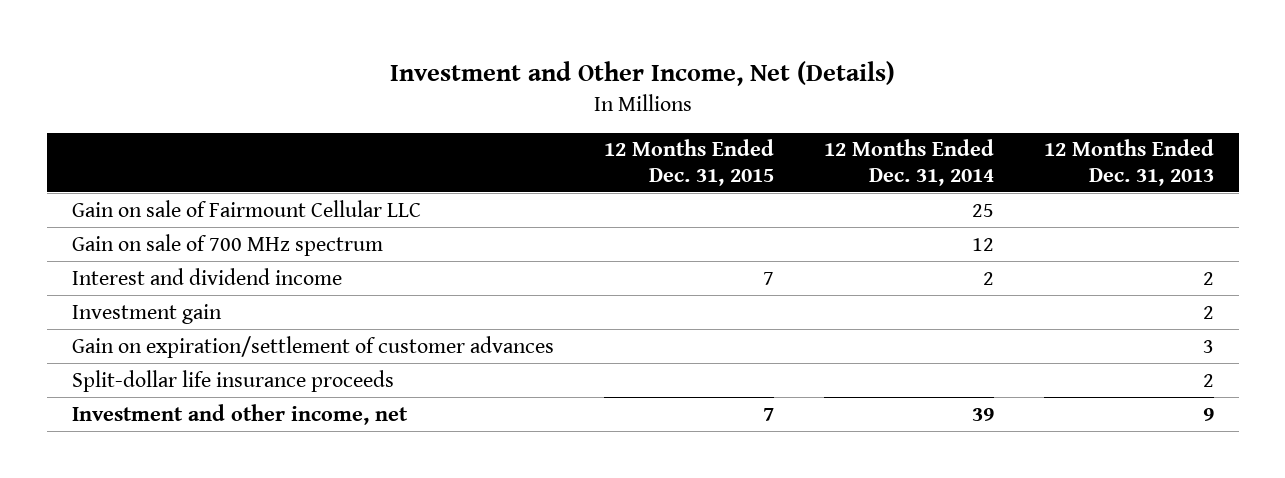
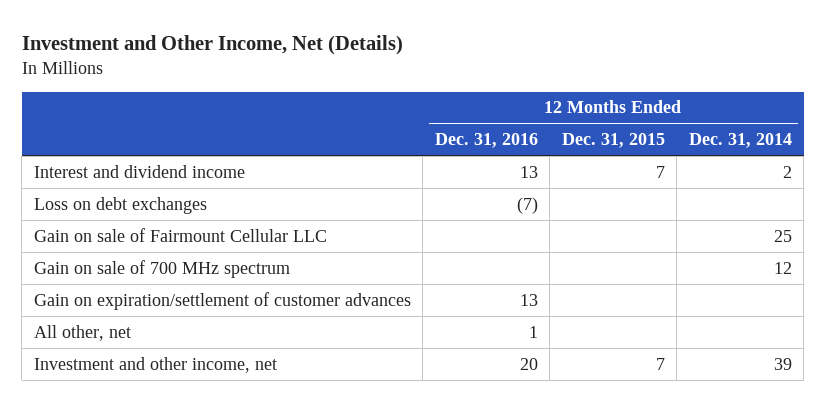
[1043,139,1214,186] 12 Months Ended Dec. 31, 2013 -> none
none -> [434,133,538,149] Dec. 31, 2016
[71,267,342,285] Interest and dividend income -> [33,164,245,178] Interest and dividend income
none -> [33,196,207,214] Loss on debt exchanges
[71,303,222,324] Investment gain -> none
[71,369,394,392] Split-dollar life insurance proceeds -> none
none -> [33,324,131,341] All other, net

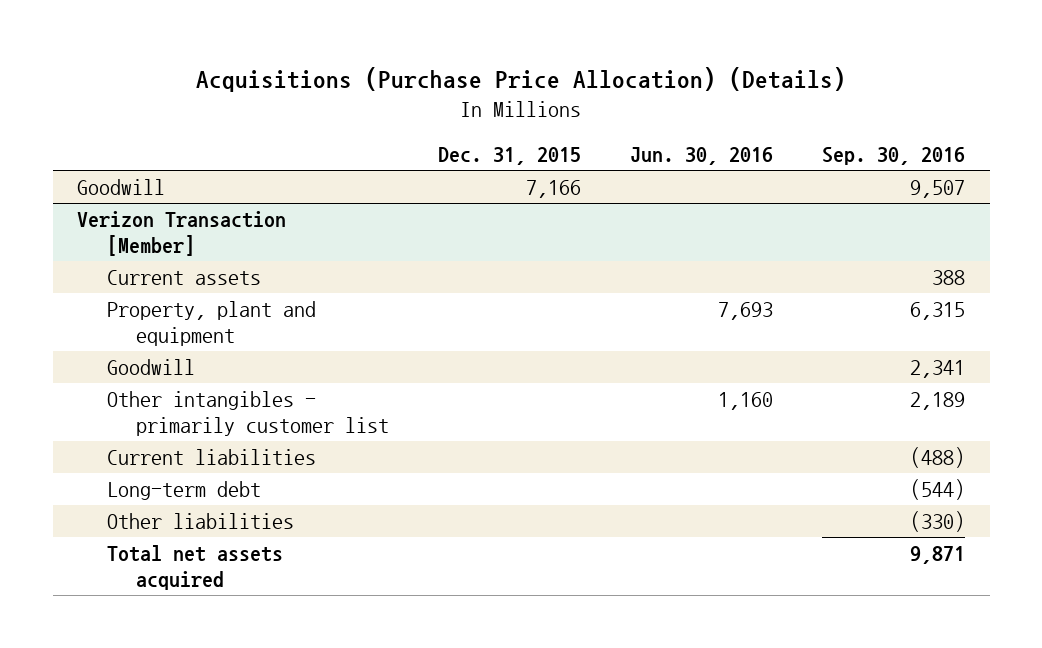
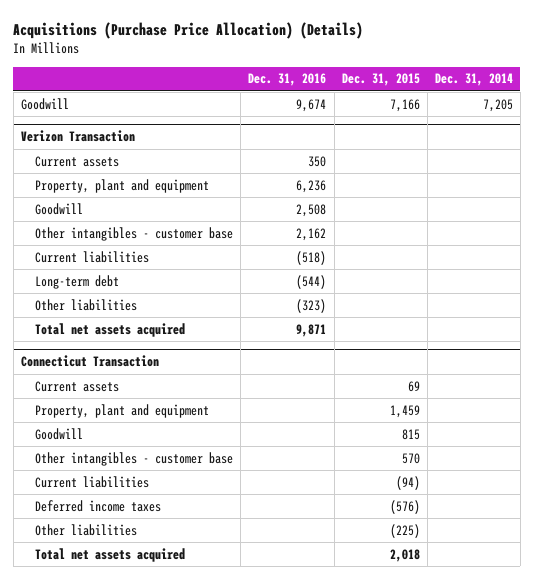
[629,147,773,166] Jun. 30, 2016 -> none
[822,147,966,166] Sep. 30, 2016 -> none
none -> [248,73,327,87] Dec. 31, 2016
none -> [434,73,513,87] Dec. 31, 2014
[77,210,287,257] Verizon Transaction [Member] -> [20,130,135,143] Verizon Transaction
[106,390,389,437] Other intangibles - primarily customer list -> [35,226,234,241] Other intangibles - customer base
none -> [20,355,159,368] Connecticut Transaction
none -> [35,380,120,392] Current assets
none -> [35,403,210,418] Property, plant and equipment
none -> [35,427,84,440] Goodwill
none -> [35,451,234,466] Other intangibles - customer base
none -> [35,475,150,488] Current liabilities
none -> [35,499,162,512] Deferred income taxes
none -> [35,523,138,536] Other liabilities
none -> [35,547,186,562] Total net assets acquired

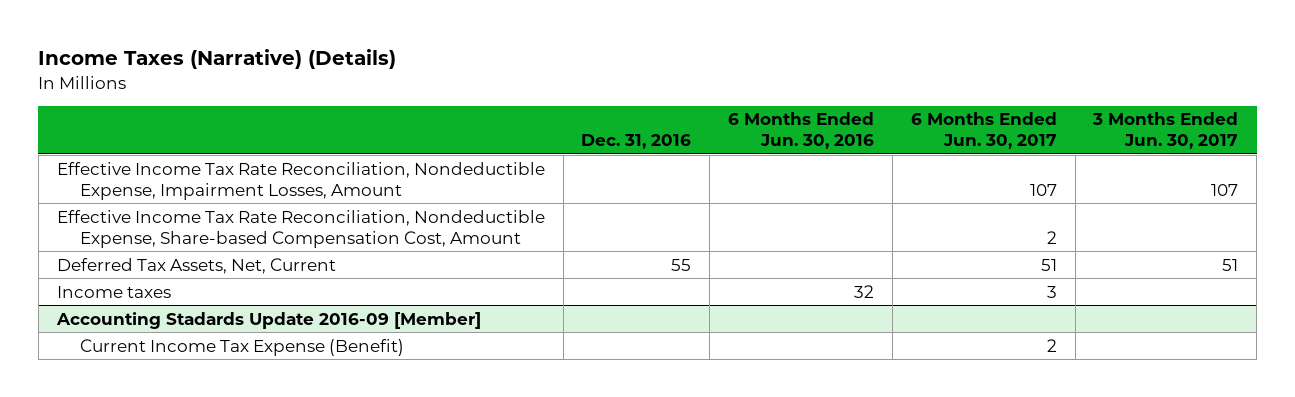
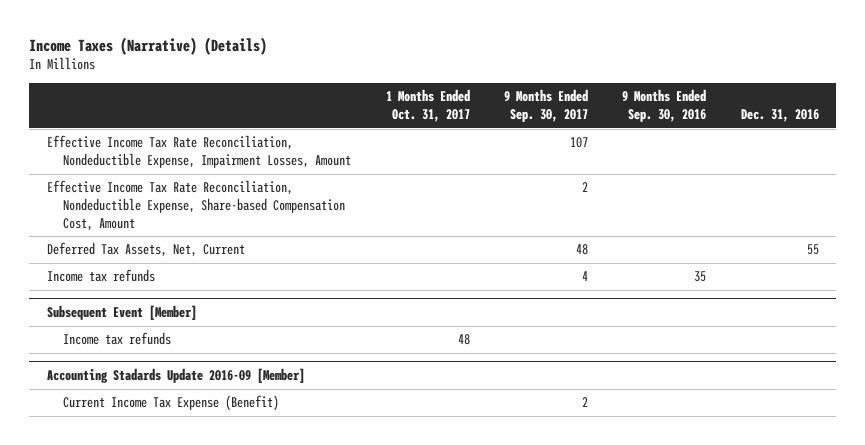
[728,112,875,150] 6 Months Ended Jun. 30, 2016 -> none
[910,112,1057,150] 6 Months Ended Jun. 30, 2017 -> none
[1092,112,1239,150] 3 Months Ended Jun. 30, 2017 -> none
none -> [385,89,470,123] 1 Months Ended Oct. 31, 2017
none -> [503,89,588,123] 9 Months Ended Sep. 30, 2017
none -> [622,89,707,123] 9 Months Ended Sep. 30, 2016
[56,285,171,298] Income taxes -> [46,269,155,283] Income tax refunds
none -> [46,305,197,321] Subsequent Event [Member]
none -> [63,332,172,346] Income tax refunds

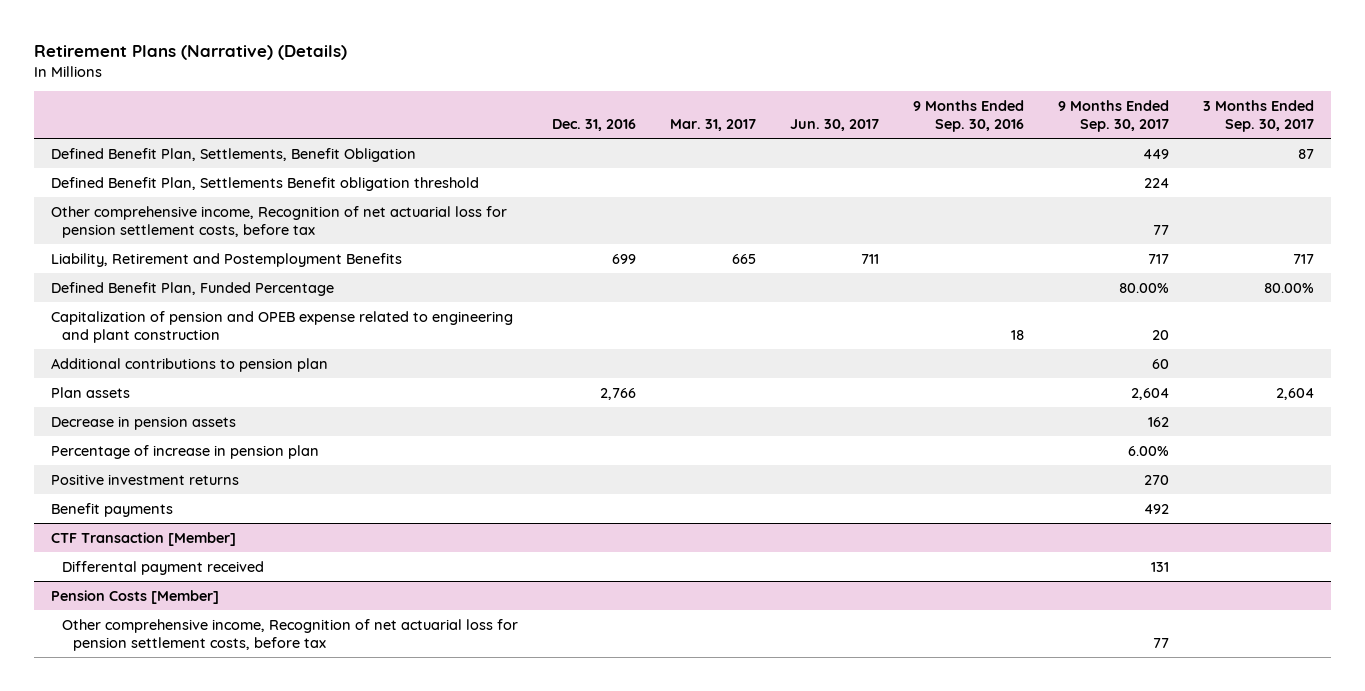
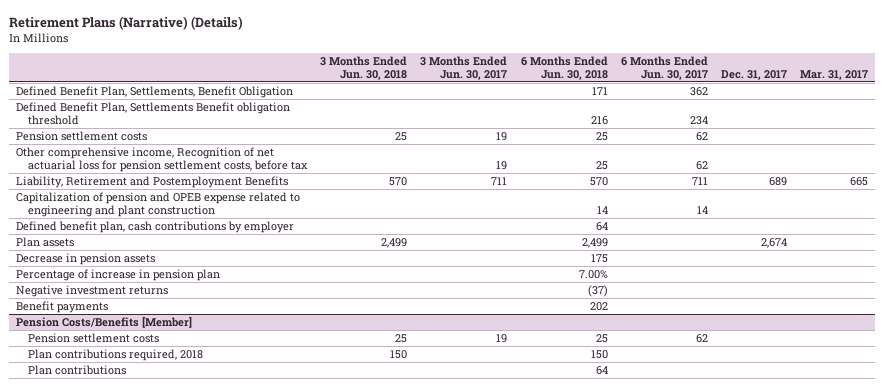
[552,119,637,132] Dec. 31, 2016 -> none
[790,119,880,132] Jun. 30, 2017 -> none
[913,100,1025,133] 9 Months Ended Sep. 30, 2016 -> none
[1058,100,1170,133] 9 Months Ended Sep. 30, 2017 -> none
[1202,100,1314,133] 3 Months Ended Sep. 30, 2017 -> none
none -> [320,55,408,80] 3 Months Ended Jun. 30, 2018
none -> [420,55,508,80] 3 Months Ended Jun. 30, 2017
none -> [520,55,608,80] 6 Months Ended Jun. 30, 2018
none -> [620,55,708,80] 6 Months Ended Jun. 30, 2017
none -> [720,69,787,80] Dec. 31, 2017
none -> [15,131,147,142] Pension settlement costs
[50,281,334,296] Defined Benefit Plan, Funded Percentage -> none
[50,357,328,372] Additional contributions to pension plan -> none
none -> [15,221,294,234] Defined benefit plan, cash contributions by employer
[50,473,239,485] Positive investment returns -> [15,285,168,298] Negative investment returns
[50,531,236,546] CTF Transaction [Member] -> none
[62,560,265,575] Differental payment received -> none
[62,618,519,651] Other comprehensive income, Recognition of net actuarial loss for pension settlement costs, before tax -> none
[50,589,219,604] Pension Costs [Member] -> [15,316,192,329] Pension Costs/Benefits [Member]
none -> [28,333,160,344] Pension settlement costs
none -> [28,349,204,362] Plan contributions required, 2018
none -> [28,365,127,376] Plan contributions

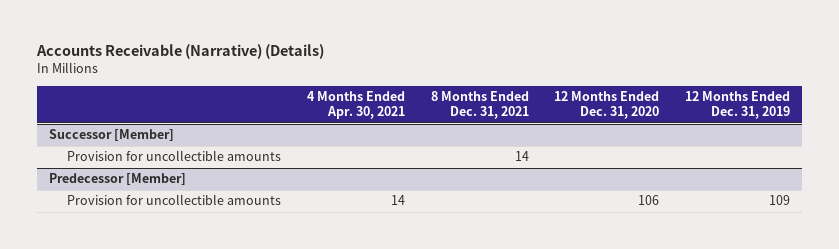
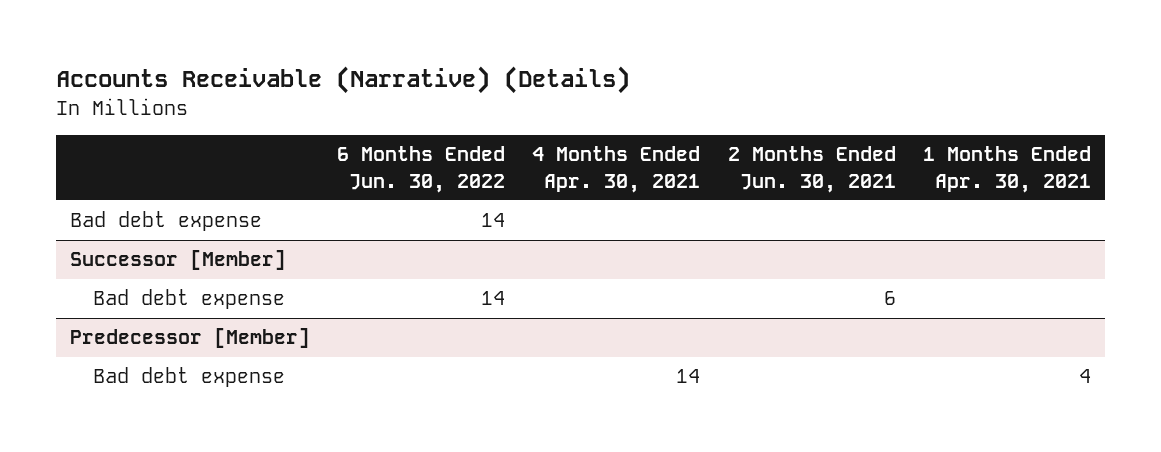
[430,91,529,120] 8 Months Ended Dec. 31, 2021 -> none
[554,91,660,120] 12 Months Ended Dec. 31, 2020 -> none
[684,91,790,120] 12 Months Ended Dec. 31, 2019 -> none
none -> [336,146,505,193] 6 Months Ended Jun. 30, 2022
none -> [727,146,896,193] 2 Months Ended Jun. 30, 2021
none -> [923,146,1092,193] 1 Months Ended Apr. 30, 2021
none -> [69,211,262,232] Bad debt expense
[67,150,282,162] Provision for uncollectible amounts -> [93,289,286,310] Bad debt expense
[67,194,282,206] Provision for uncollectible amounts -> [93,367,286,388] Bad debt expense

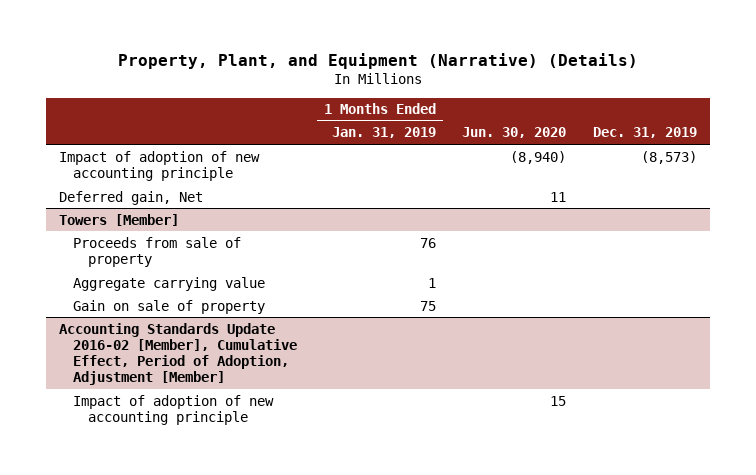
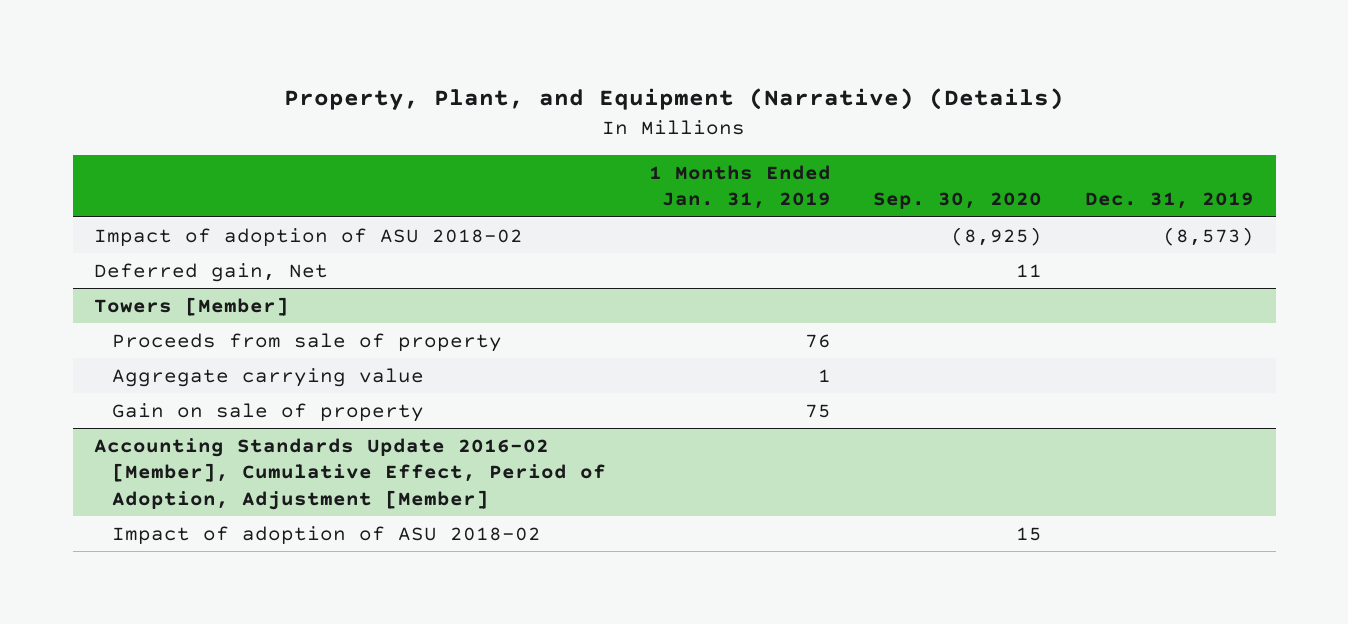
[462,127,567,139] Jun. 30, 2020 -> none
none -> [873,192,1043,210] Sep. 30, 2020
[58,150,260,181] Impact of adoption of new accounting principle -> [93,227,523,247] Impact of adoption of ASU 2018-02
[73,394,275,425] Impact of adoption of new accounting principle -> [111,525,541,545] Impact of adoption of ASU 2018-02

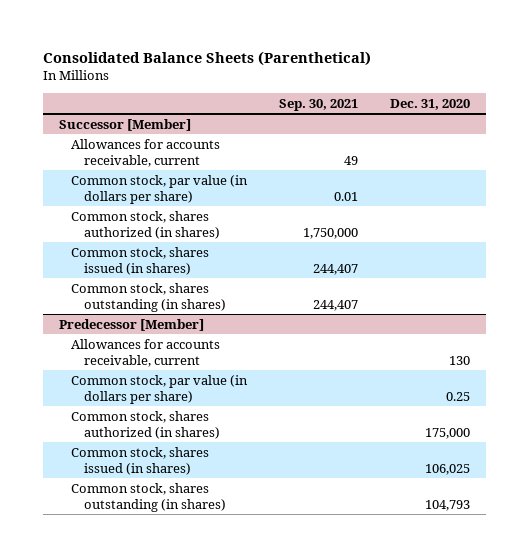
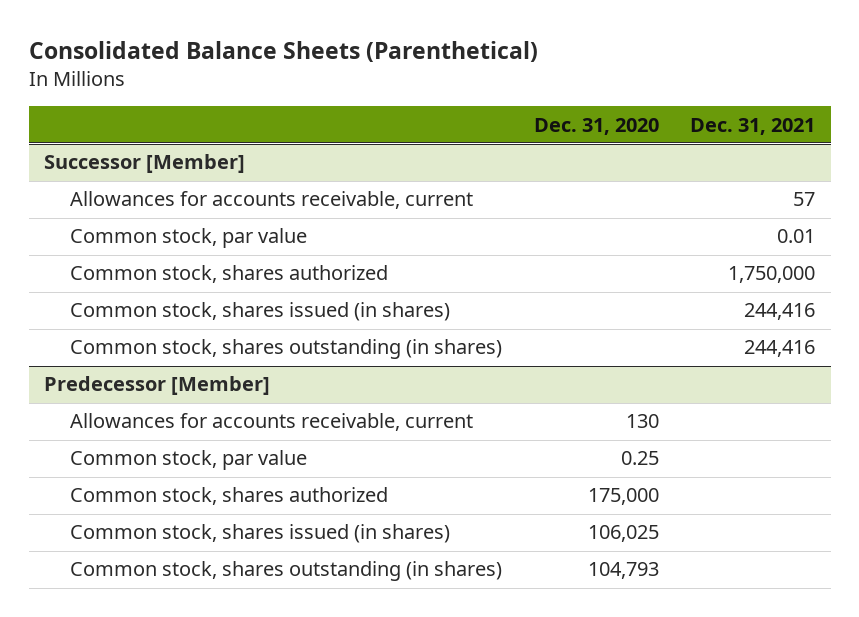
[279,98,359,111] Sep. 30, 2021 -> none
none -> [690,117,816,135] Dec. 31, 2021
[71,174,249,204] Common stock, par value (in dollars per share) -> [70,228,308,249] Common stock, par value
[71,210,220,239] Common stock, shares authorized (in shares) -> [70,265,389,284] Common stock, shares authorized
[71,374,249,404] Common stock, par value (in dollars per share) -> [70,450,308,471] Common stock, par value
[71,410,220,439] Common stock, shares authorized (in shares) -> [70,487,389,506] Common stock, shares authorized

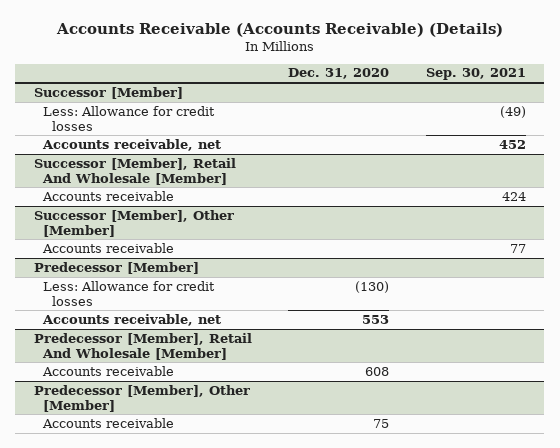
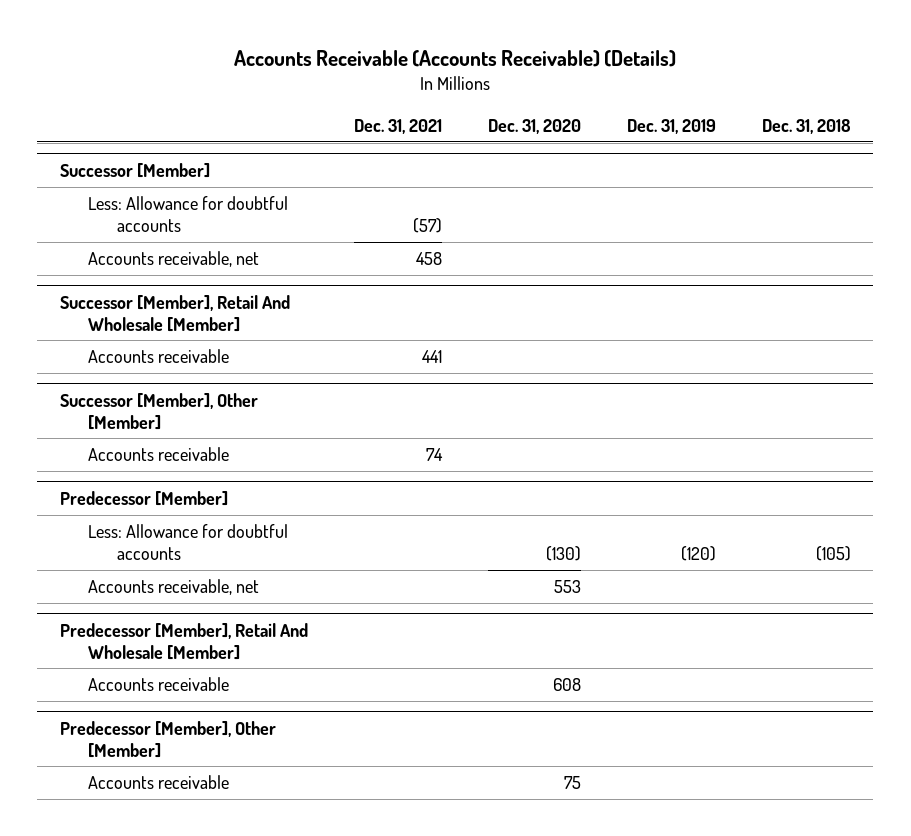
[425,68,526,81] Sep. 30, 2021 -> none
none -> [354,118,443,134] Dec. 31, 2021
none -> [626,118,716,134] Dec. 31, 2019
none -> [761,118,851,134] Dec. 31, 2018
[42,105,215,131] Less: Allowance for credit losses -> [88,196,289,232] Less: Allowance for doubtful accounts
[42,280,215,306] Less: Allowance for credit losses -> [88,524,289,560] Less: Allowance for doubtful accounts

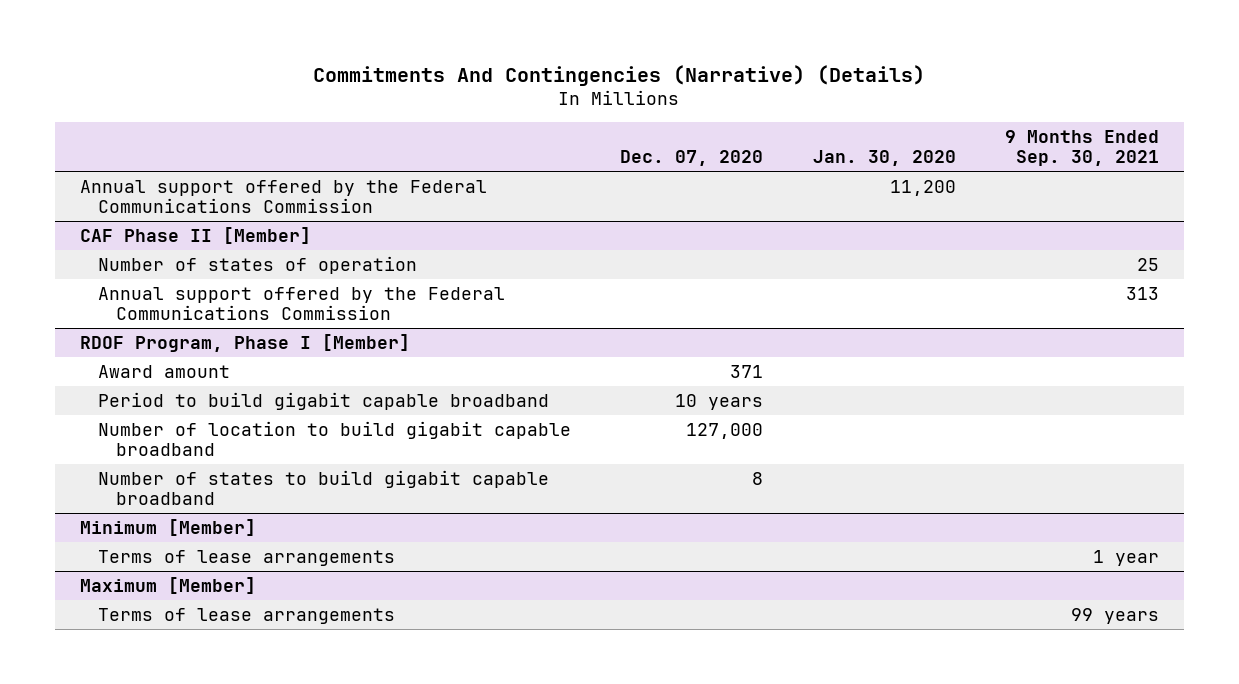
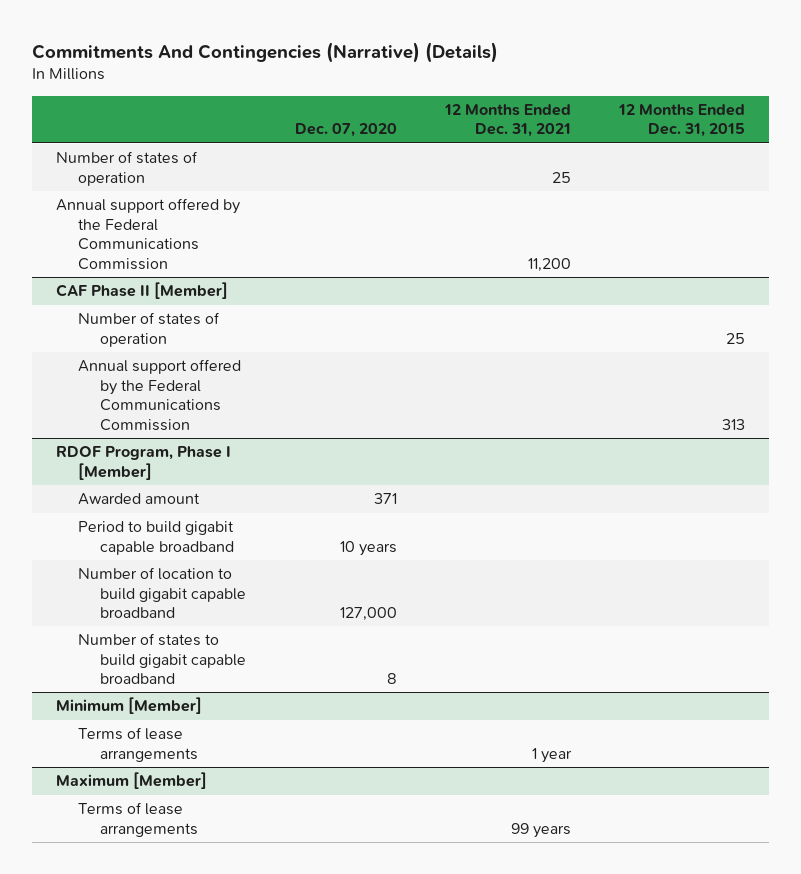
[812,149,956,166] Jan. 30, 2020 -> none
[1005,129,1160,166] 9 Months Ended Sep. 30, 2021 -> none
none -> [443,103,571,138] 12 Months Ended Dec. 31, 2021
none -> [617,103,745,138] 12 Months Ended Dec. 31, 2015
none -> [56,151,199,186] Number of states of operation
[97,364,230,378] Award amount -> [78,493,201,506] Awarded amount

